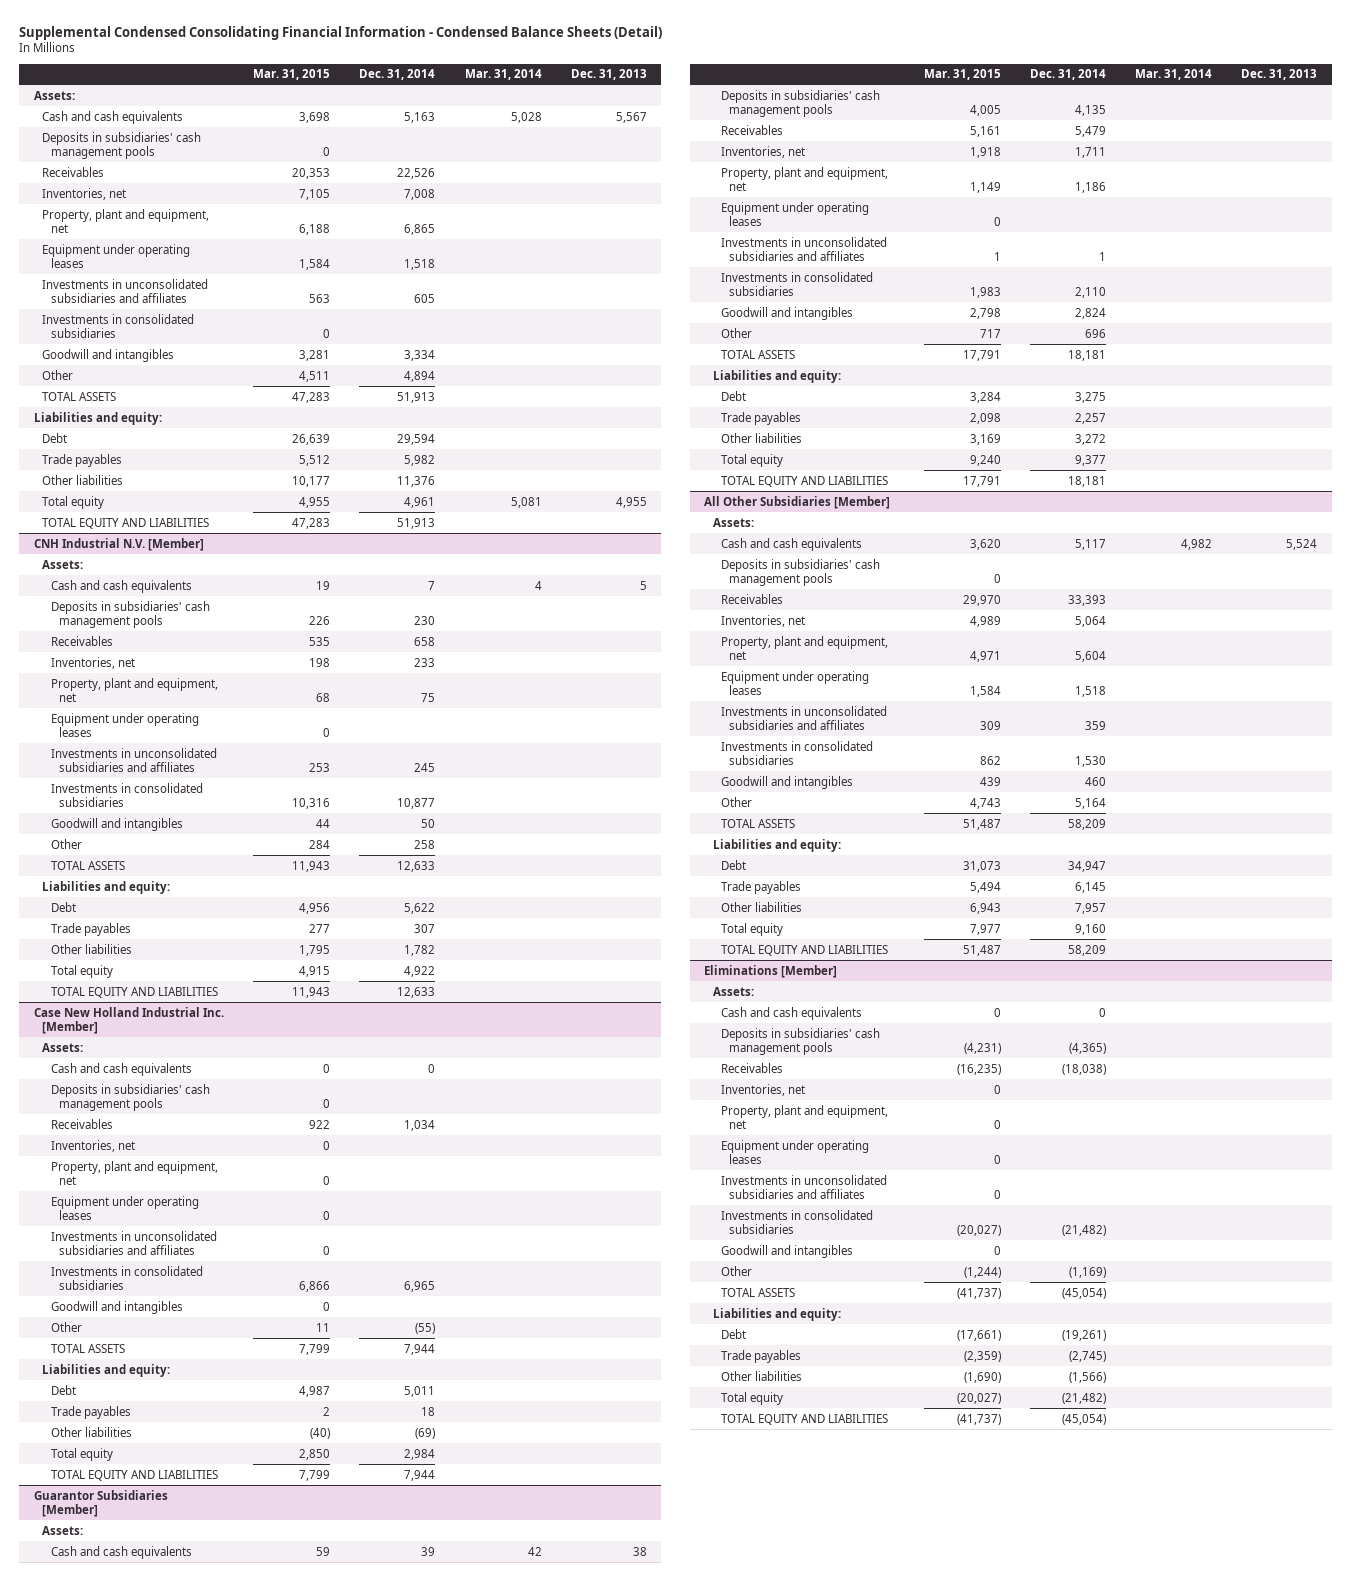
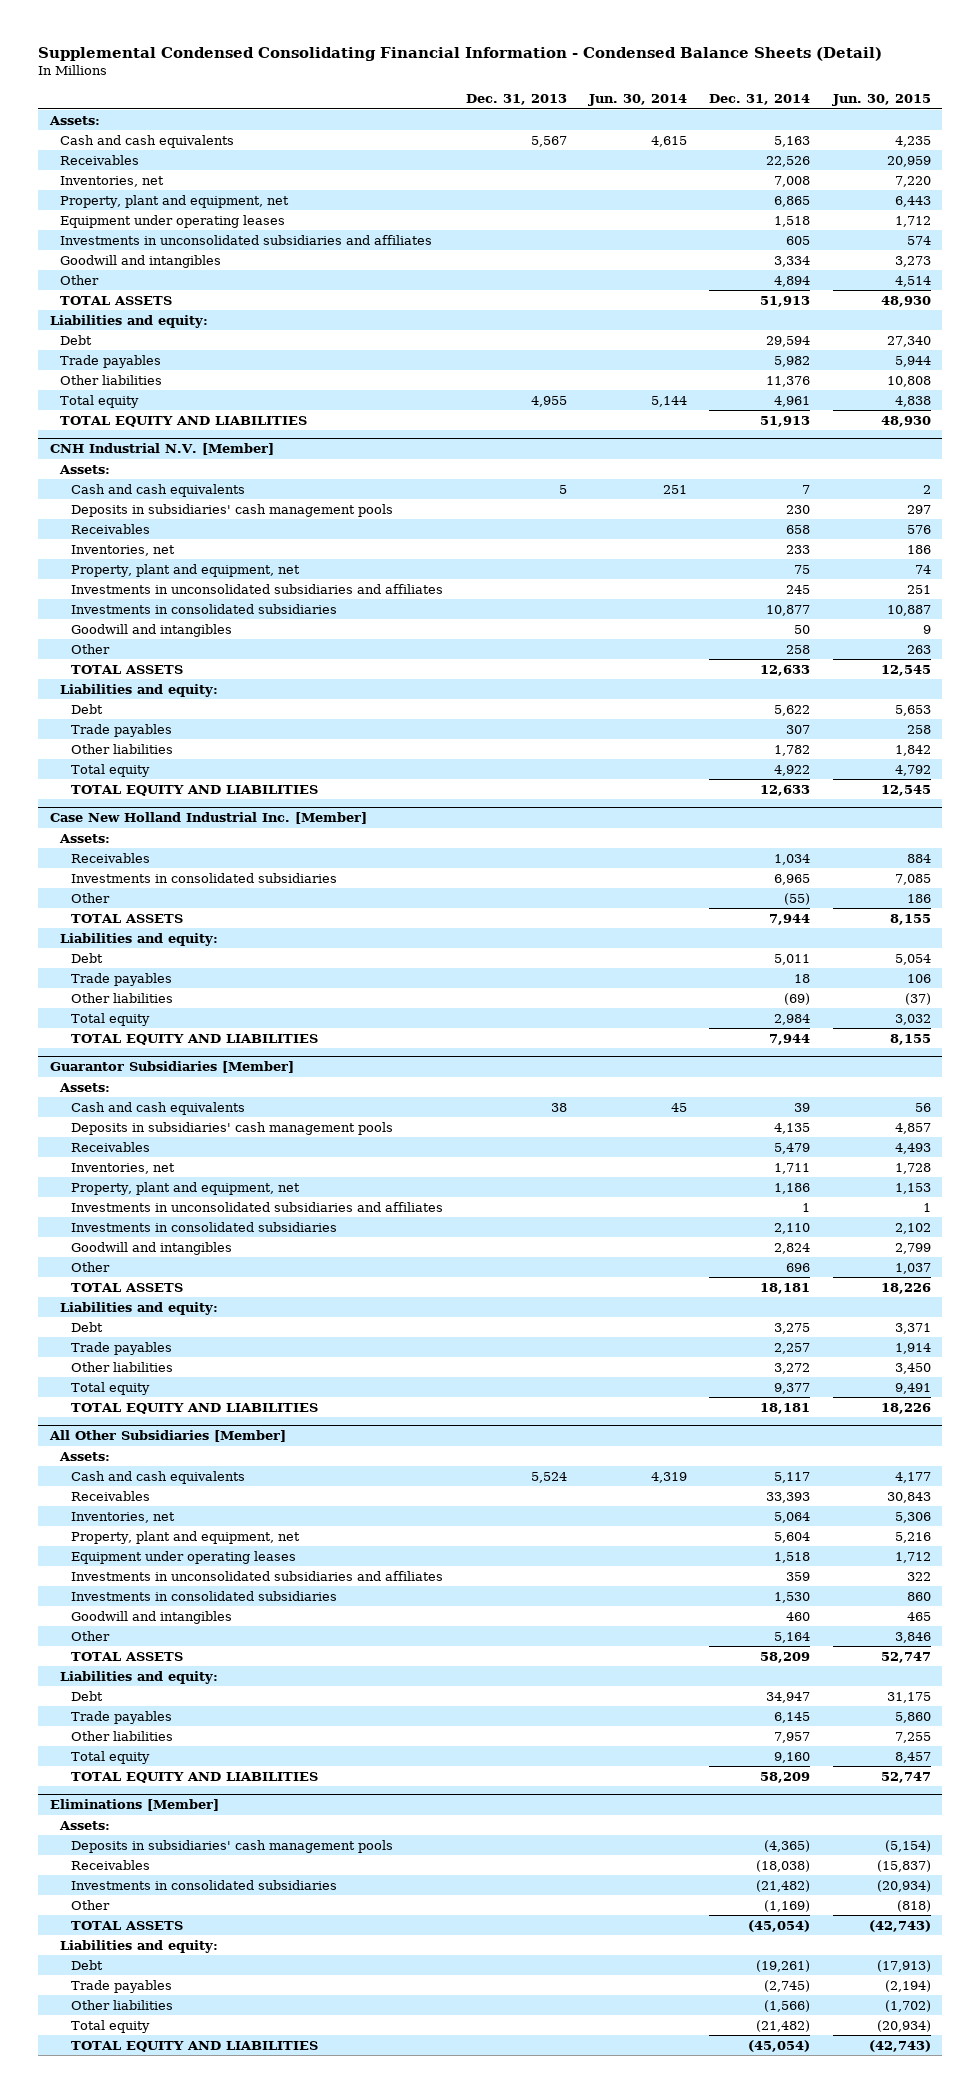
[253,69,331,81] Mar. 31, 2015 -> none
[464,69,542,81] Mar. 31, 2014 -> none
none -> [587,94,687,107] Jun. 30, 2014
none -> [831,94,931,107] Jun. 30, 2015
[42,131,202,159] Deposits in subsidiaries' cash management pools -> none
[42,313,195,338] Investments in consolidated subsidiaries -> none
[50,712,199,737] Equipment under operating leases -> none
[50,1062,192,1076] Cash and cash equivalents -> none
[50,1083,210,1111] Deposits in subsidiaries' cash management pools -> none
[50,1139,135,1152] Inventories, net -> none
[50,1160,218,1185] Property, plant and equipment, net -> none
[50,1195,199,1220] Equipment under operating leases -> none
[50,1230,217,1255] Investments in unconsolidated subsidiaries and affiliates -> none
[50,1300,183,1314] Goodwill and intangibles -> none
[721,201,870,226] Equipment under operating leases -> none
[721,558,881,586] Deposits in subsidiaries' cash management pools -> none
[721,1006,863,1020] Cash and cash equivalents -> none
[721,1083,806,1096] Inventories, net -> none
[721,1104,889,1129] Property, plant and equipment, net -> none
[721,1139,870,1164] Equipment under operating leases -> none
[721,1174,888,1199] Investments in unconsolidated subsidiaries and affiliates -> none
[721,1244,854,1258] Goodwill and intangibles -> none

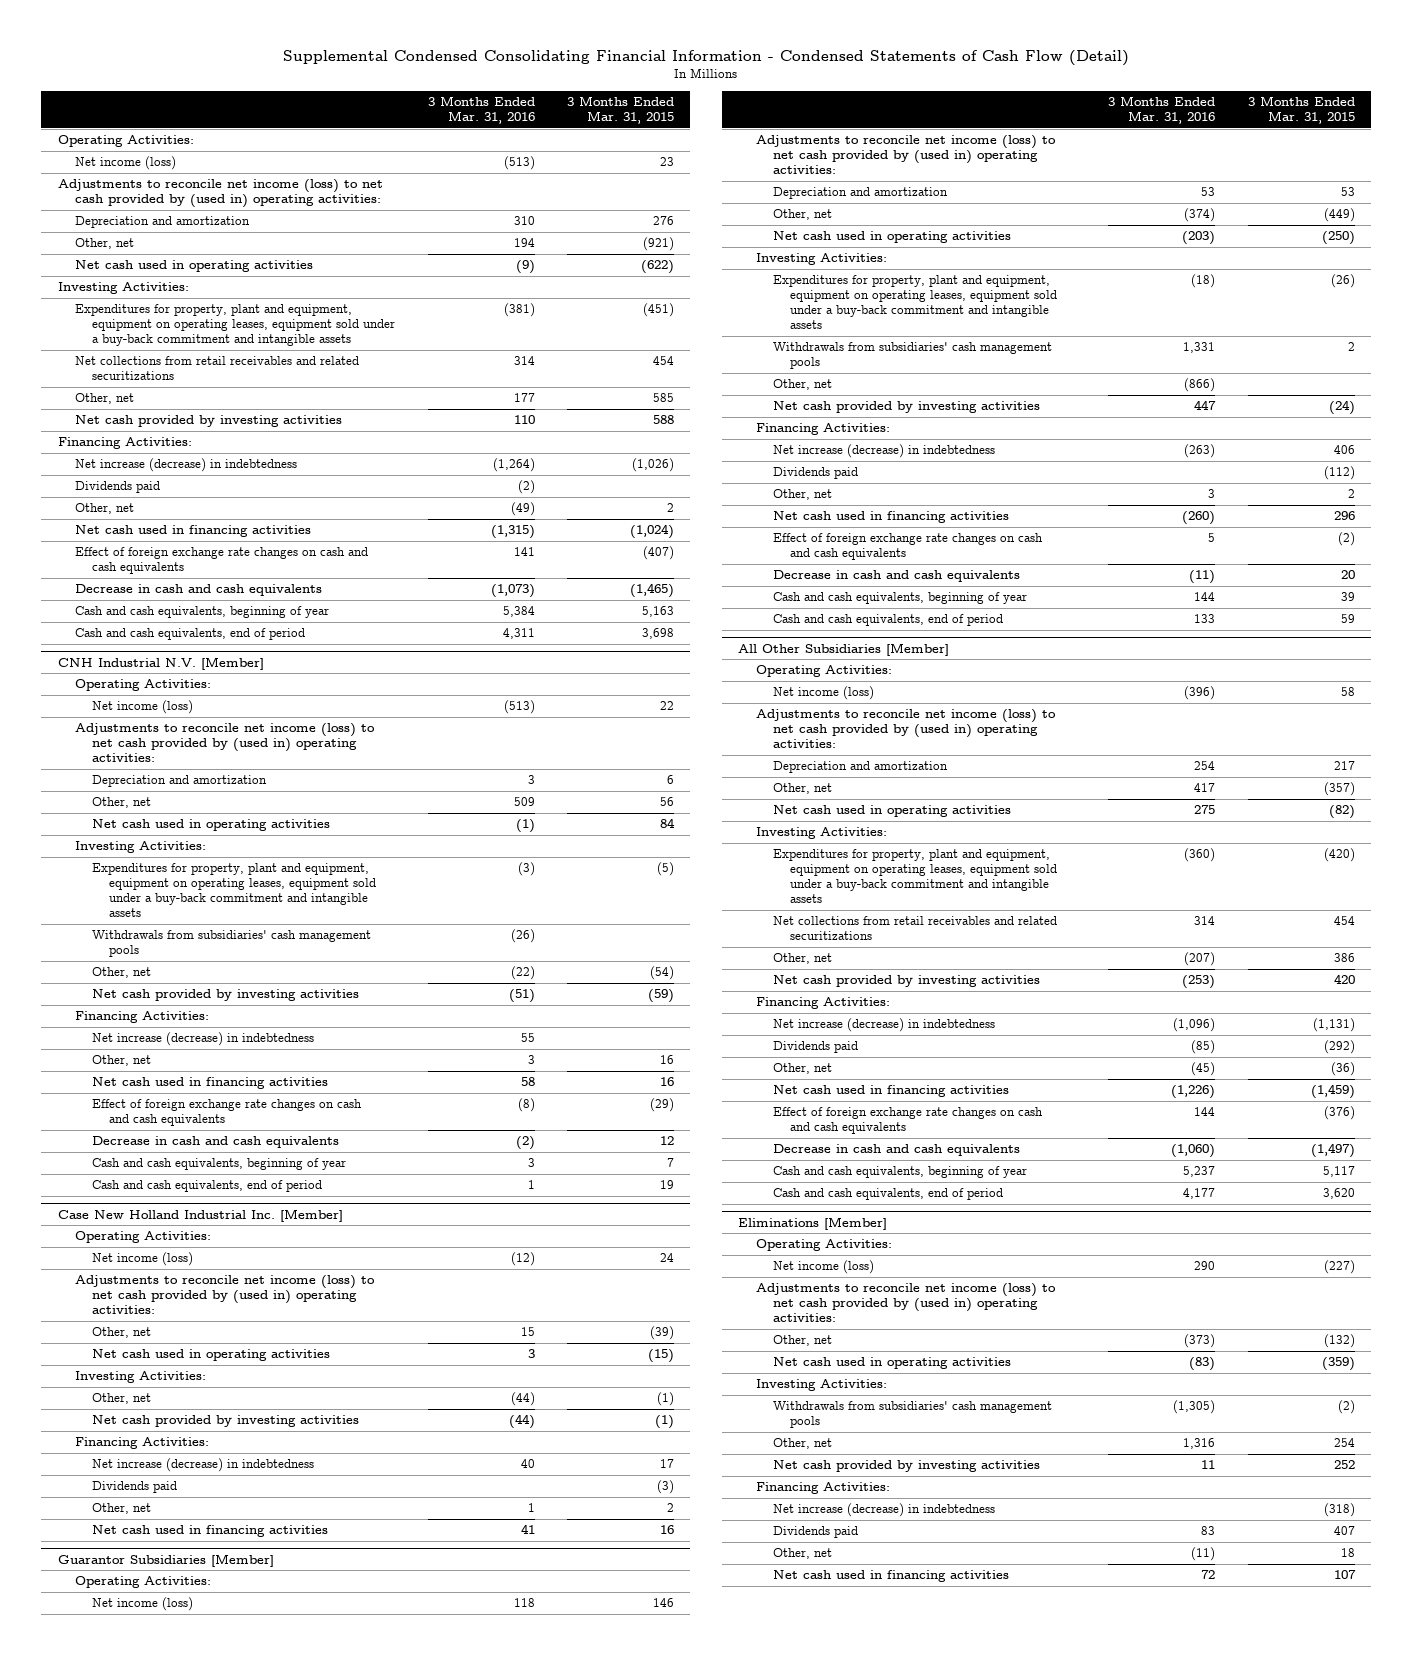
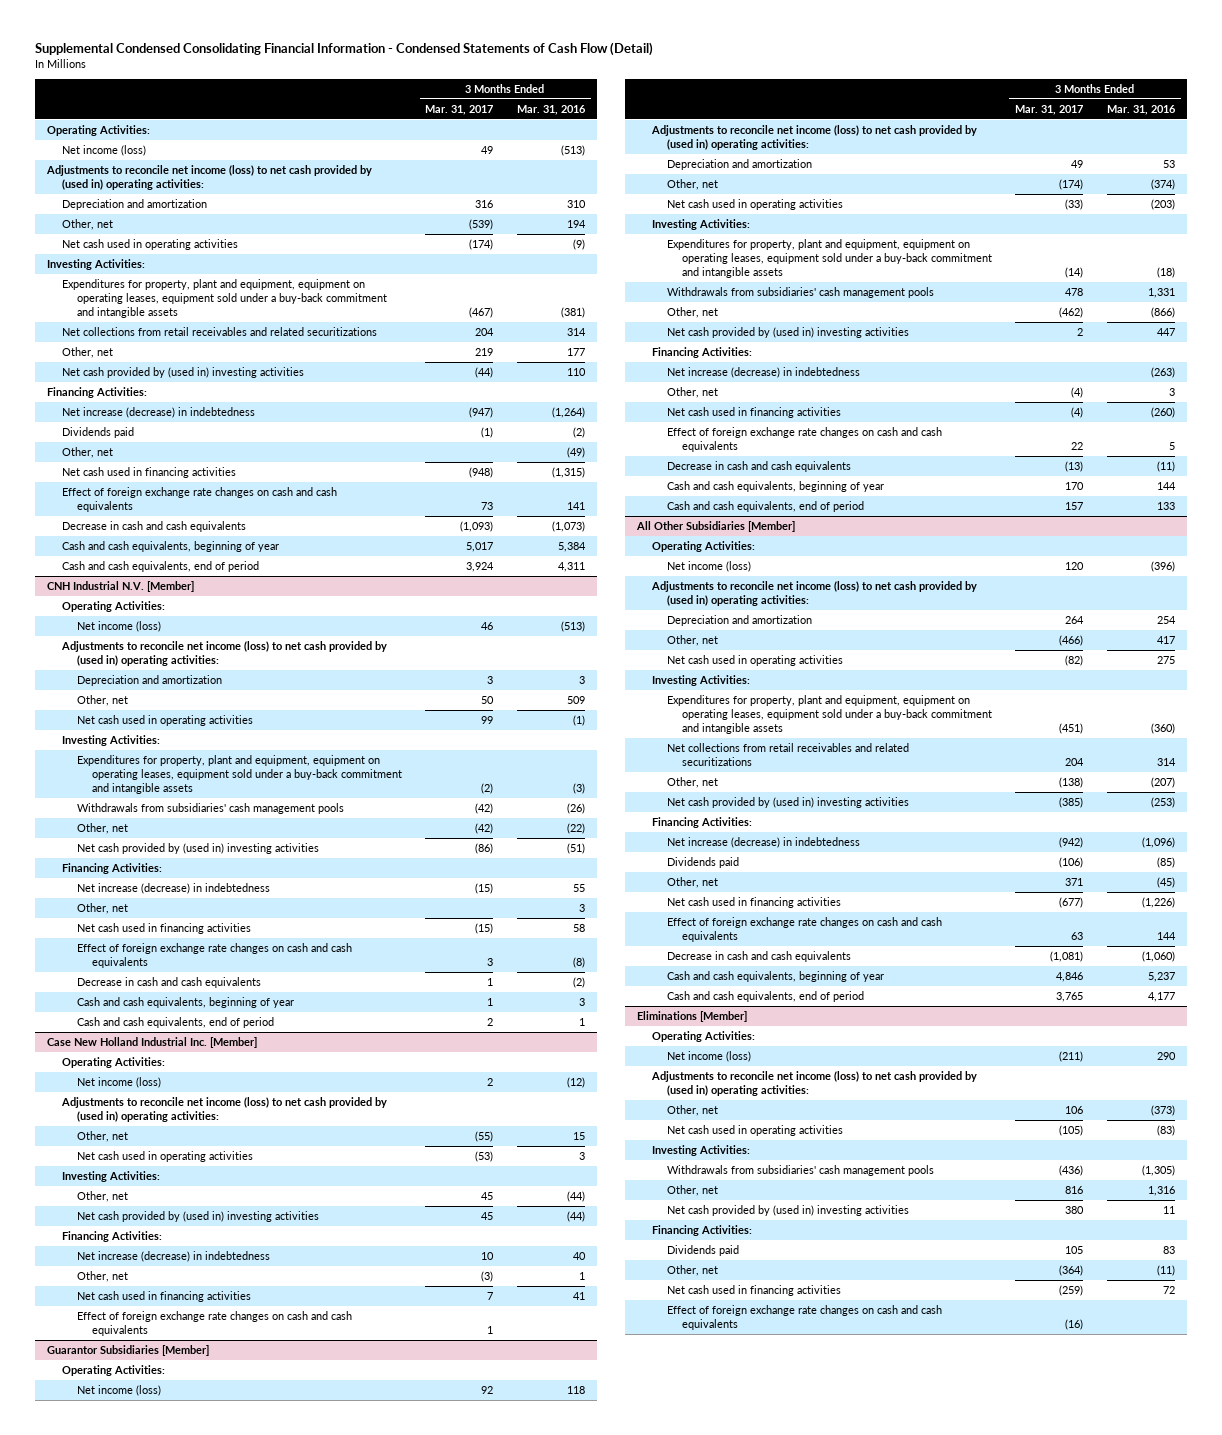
[567,96,675,125] 3 Months Ended Mar. 31, 2015 -> none
none -> [425,104,494,115] Mar. 31, 2017
[74,415,342,428] Net cash provided by investing activities -> [61,366,304,378] Net cash provided by (used in) investing activities
[92,989,360,1002] Net cash provided by investing activities -> [76,842,319,854] Net cash provided by (used in) investing activities
[92,1415,360,1428] Net cash provided by investing activities -> [76,1210,319,1222] Net cash provided by (used in) investing activities
[92,1481,178,1494] Dividends paid -> none
none -> [76,1310,352,1337] Effect of foreign exchange rate changes on cash and cash equivalents
[772,401,1040,414] Net cash provided by investing activities -> [666,326,909,338] Net cash provided by (used in) investing activities
[772,467,858,480] Dividends paid -> none
[772,975,1040,988] Net cash provided by investing activities -> [666,796,909,808] Net cash provided by (used in) investing activities
[772,1460,1040,1473] Net cash provided by investing activities -> [666,1204,909,1216] Net cash provided by (used in) investing activities
[772,1503,995,1518] Net increase (decrease) in indebtedness -> none
none -> [666,1304,942,1331] Effect of foreign exchange rate changes on cash and cash equivalents

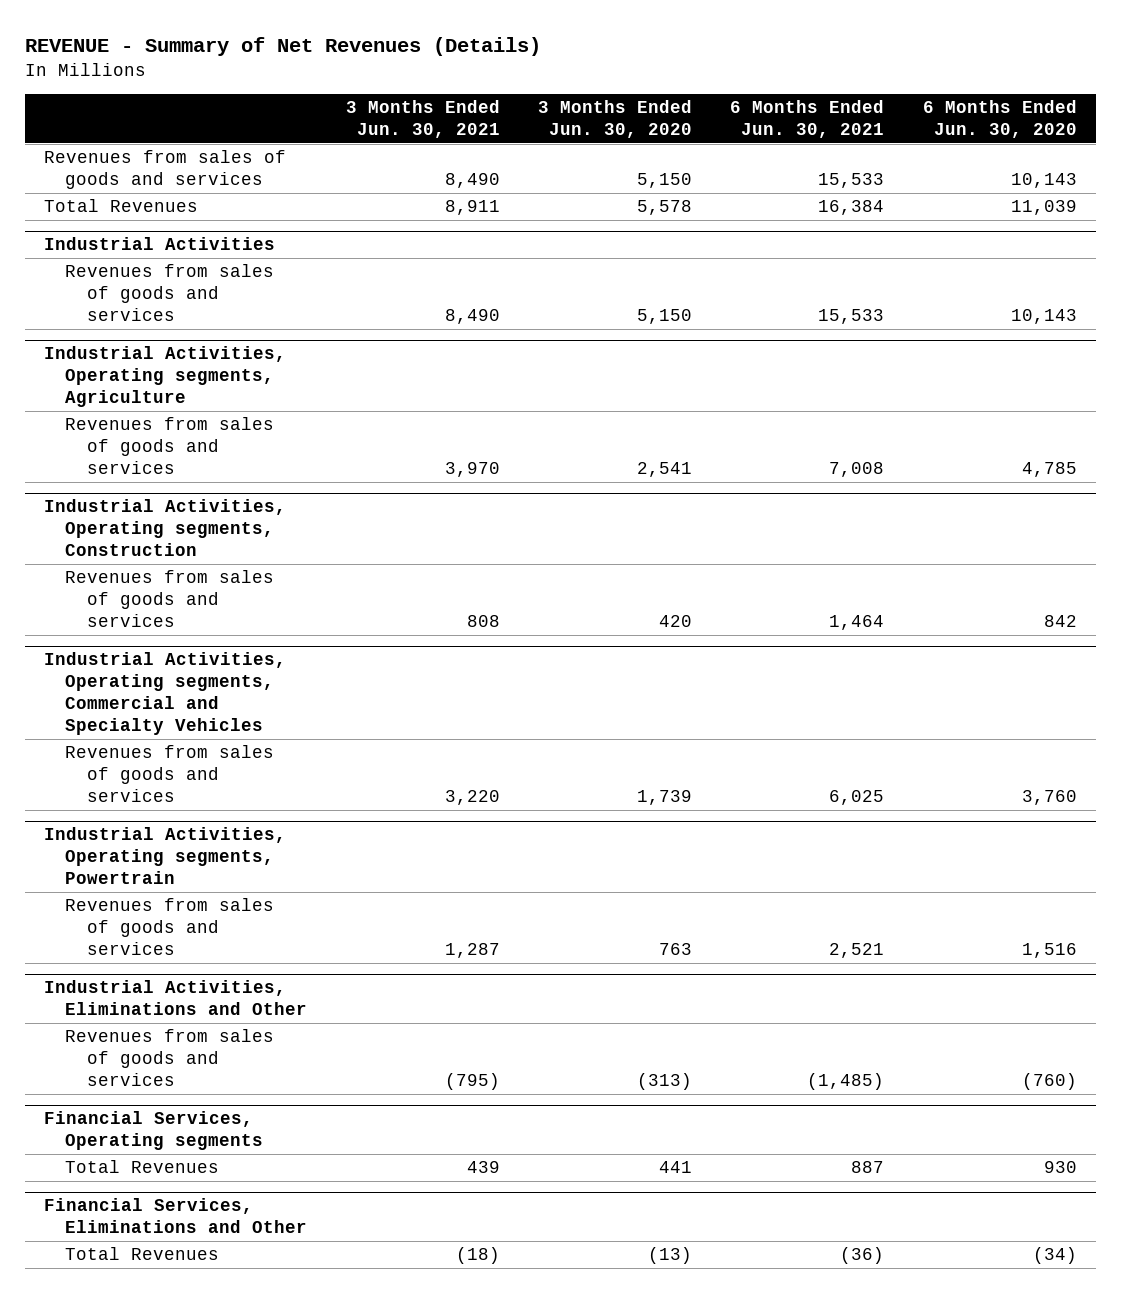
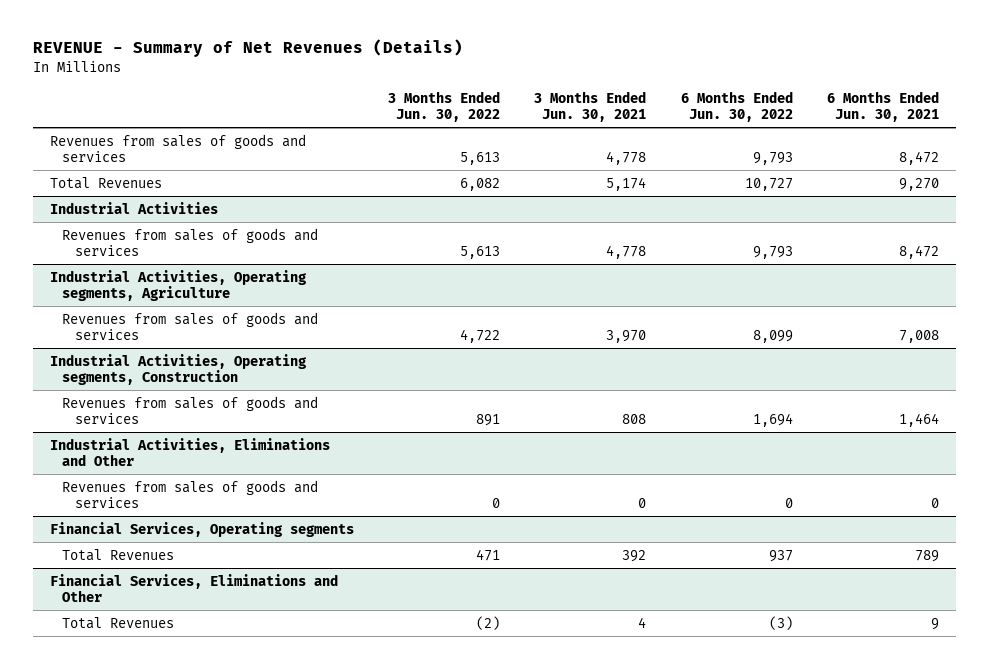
[538,100,693,139] 3 Months Ended Jun. 30, 2020 -> none
[922,100,1077,139] 6 Months Ended Jun. 30, 2020 -> none
none -> [388,90,501,122] 3 Months Ended Jun. 30, 2022
none -> [680,90,793,122] 6 Months Ended Jun. 30, 2022
[444,173,500,189] 8,490 -> [606,150,647,165] 4,778
[818,173,885,189] 15,533 -> [898,150,939,165] 8,472
[444,200,500,216] 8,911 -> [606,176,647,191] 5,174
[818,200,885,216] 16,384 -> [898,177,939,191] 9,270
[444,309,500,325] 8,490 -> [606,244,647,259] 4,778
[818,309,885,325] 15,533 -> [898,244,939,259] 8,472
[43,652,286,736] Industrial Activities, Operating segments, Commercial and Specialty Vehicles -> none
[65,745,275,803] Revenues from sales of goods and services -> none
[43,827,286,885] Industrial Activities, Operating segments, Powertrain -> none
[65,898,275,956] Revenues from sales of goods and services -> none
[444,1073,500,1091] (795) -> [638,497,647,508] 0
[807,1073,885,1091] (1,485) -> [930,497,939,508] 0
[466,1161,500,1174] 439 -> [622,549,647,562] 392
[851,1161,885,1174] 887 -> [914,549,939,562] 789
[455,1247,500,1265] (18) -> [638,616,647,628] 4
[840,1247,885,1265] (36) -> [930,617,939,630] 9

